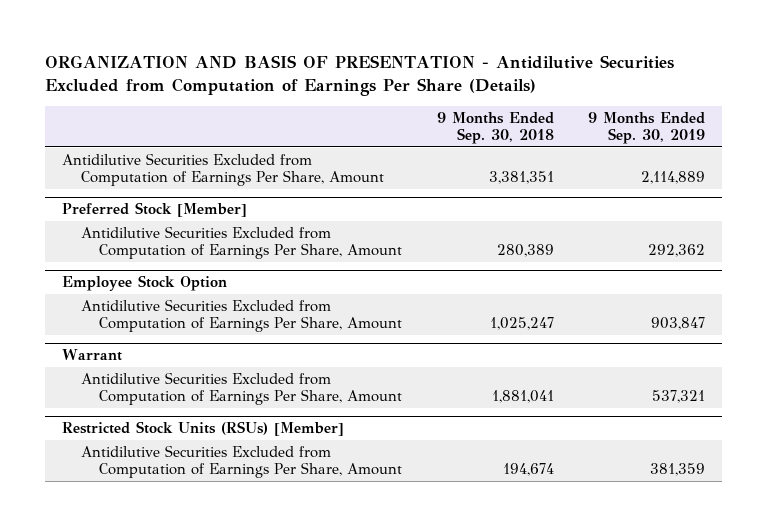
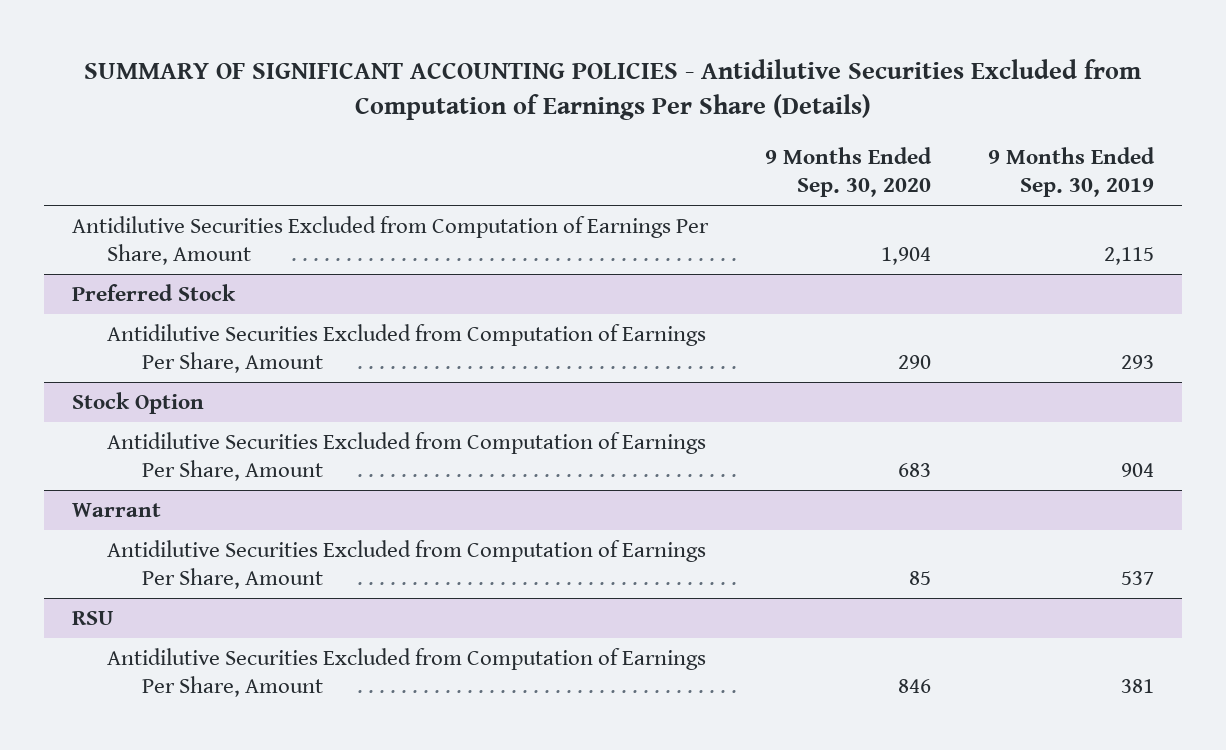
[45,55,675,97] ORGANIZATION AND BASIS OF PRESENTATION - Antidilutive Securities Excluded from Computation of Earnings Per Share (Details) -> [83,59,1142,121] SUMMARY OF SIGNIFICANT ACCOUNTING POLICIES - Antidilutive Securities Excluded from Computation of Earnings Per Share (Details)
[436,111,554,144] 9 Months Ended Sep. 30, 2018 -> none
none -> [764,146,932,198] 9 Months Ended Sep. 30, 2020
[641,170,706,184] 2,114,889 -> [1103,247,1154,266] 2,115
[62,202,248,218] Preferred Stock [Member] -> [72,283,237,301] Preferred Stock
[648,243,706,257] 292,362 -> [1120,355,1154,370] 293
[62,275,228,292] Employee Stock Option -> [72,391,205,414] Stock Option
[651,316,706,330] 903,847 -> [1120,463,1154,478] 904
[652,389,706,403] 537,321 -> [1120,571,1154,586] 537
[62,421,345,437] Restricted Stock Units (RSUs) [Member] -> [72,610,114,625] RSU
[650,462,706,476] 381,359 -> [1120,679,1154,694] 381

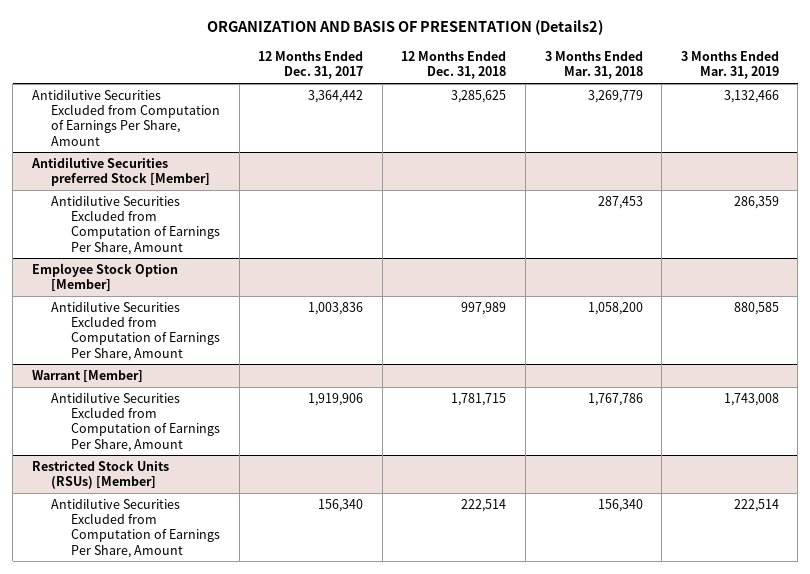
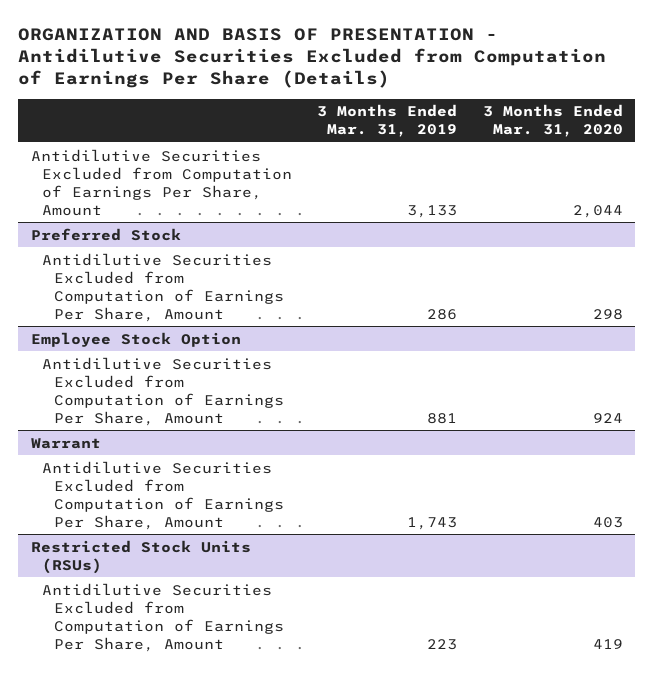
[207,20,604,36] ORGANIZATION AND BASIS OF PRESENTATION (Details2) -> [18,28,607,89] ORGANIZATION AND BASIS OF PRESENTATION - Antidilutive Securities Excluded from Computation of Earnings Per Share (Details)
[258,51,364,80] 12 Months Ended Dec. 31, 2017 -> none
[401,51,507,80] 12 Months Ended Dec. 31, 2018 -> none
[544,51,643,80] 3 Months Ended Mar. 31, 2018 -> none
none -> [482,104,623,138] 3 Months Ended Mar. 31, 2020
[30,157,211,187] Antidilutive Securities preferred Stock [Member] -> none
[723,90,779,104] 3,132,466 -> [407,204,458,218] 3,133
none -> [30,227,181,241] Preferred Stock
[733,196,779,210] 286,359 -> [427,308,458,320] 286
[31,263,178,292] Employee Stock Option [Member] -> [30,331,241,347] Employee Stock Option
[733,302,779,316] 880,585 -> [427,412,458,424] 881
[31,370,143,383] Warrant [Member] -> [30,437,101,449] Warrant
[723,393,779,407] 1,743,008 -> [407,516,458,530] 1,743
[31,461,169,490] Restricted Stock Units (RSUs) [Member] -> [30,539,251,574] Restricted Stock Units (RSUs)
[733,499,779,513] 222,514 -> [427,638,458,650] 223

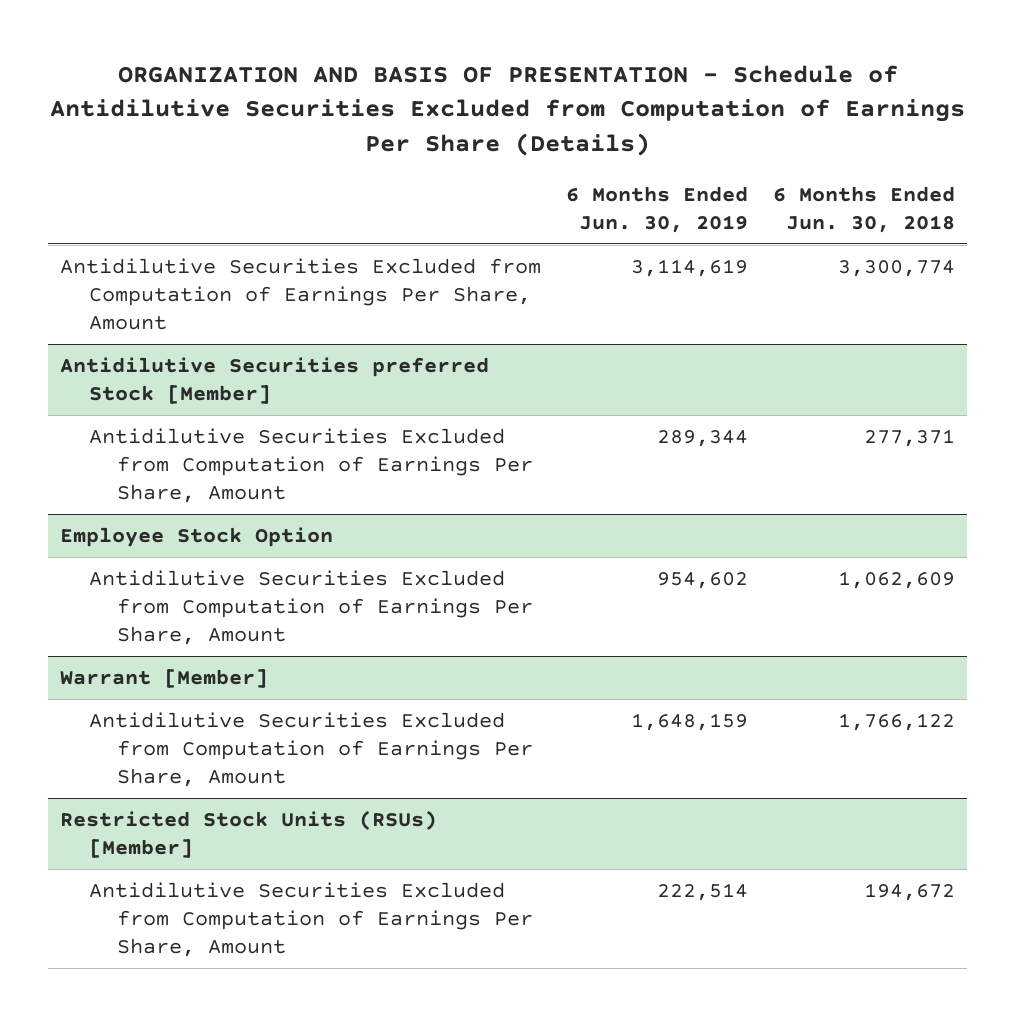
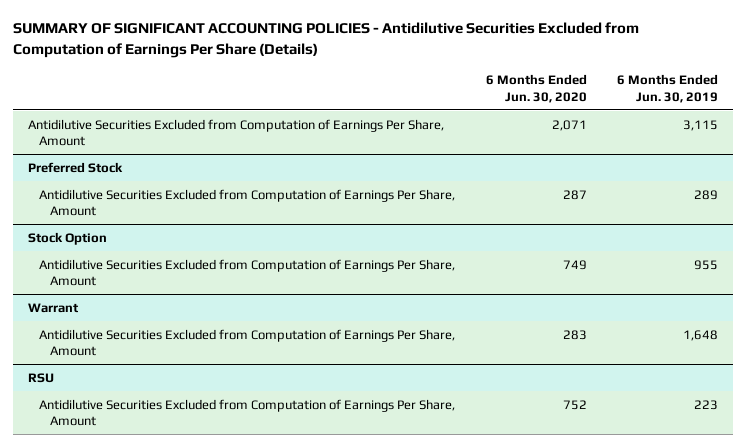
[49,65,965,156] ORGANIZATION AND BASIS OF PRESENTATION - Schedule of Antidilutive Securities Excluded from Computation of Earnings Per Share (Details) -> [13,22,640,58] SUMMARY OF SIGNIFICANT ACCOUNTING POLICIES - Antidilutive Securities Excluded from Computation of Earnings Per Share (Details)
[773,185,956,233] 6 Months Ended Jun. 30, 2018 -> none
none -> [485,74,587,103] 6 Months Ended Jun. 30, 2020
[60,356,490,405] Antidilutive Securities preferred Stock [Member] -> none
[631,258,749,277] 3,114,619 -> [682,119,718,131] 3,115
none -> [28,161,124,173] Preferred Stock
[657,429,749,447] 289,344 -> [693,189,718,200] 289
[60,526,334,547] Employee Stock Option -> [28,231,108,245] Stock Option
[657,571,749,589] 954,602 -> [693,259,718,270] 955
[60,668,269,688] Warrant [Member] -> [28,302,80,313] Warrant
[631,712,749,731] 1,648,159 -> [682,329,718,341] 1,648
[60,809,438,859] Restricted Stock Units (RSUs) [Member] -> [28,372,55,383] RSU
[657,882,749,901] 222,514 -> [693,399,718,410] 223

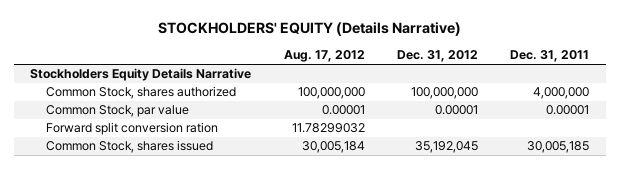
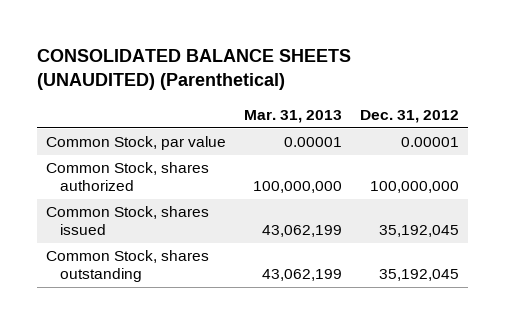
[157,22,461,37] STOCKHOLDERS' EQUITY (Details Narrative) -> [37,48,352,91] CONSOLIDATED BALANCE SHEETS (UNAUDITED) (Parenthetical)
[283,50,365,63] Aug. 17, 2012 -> none
[510,50,590,63] Dec. 31, 2011 -> none
none -> [244,110,343,124] Mar. 31, 2013
[30,68,252,82] Stockholders Equity Details Narrative -> none
[46,122,219,136] Forward split conversion ration -> none
[46,86,237,100] Common Stock, shares authorized -> [46,162,210,192] Common Stock, shares authorized
none -> [46,250,210,283] Common Stock, shares outstanding

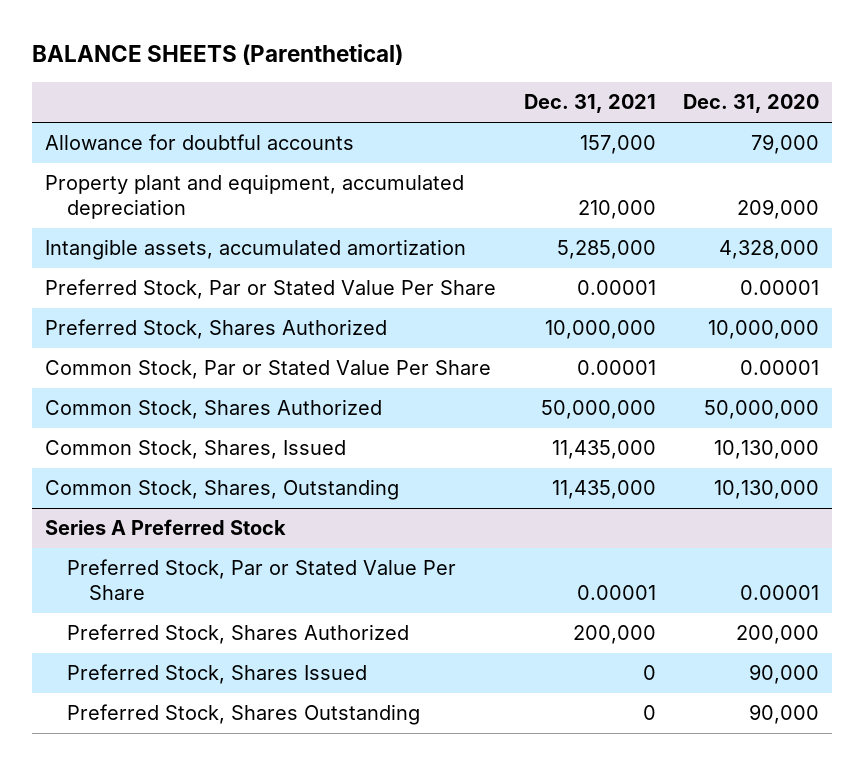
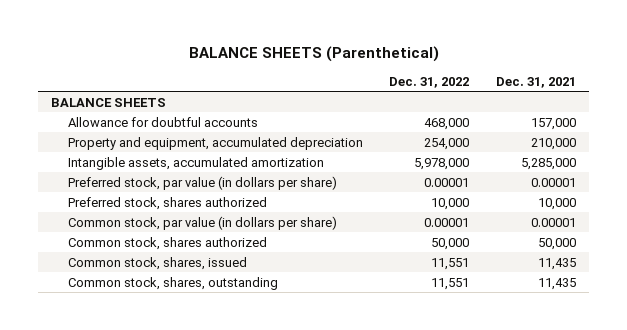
[682,94,819,114] Dec. 31, 2020 -> none
none -> [389,76,470,88] Dec. 31, 2022
none -> [51,97,167,107] BALANCE SHEETS
[45,174,465,219] Property plant and equipment, accumulated depreciation -> [67,136,363,150] Property and equipment, accumulated depreciation
[45,519,287,536] Series A Preferred Stock -> none
[66,559,456,600] Preferred Stock, Par or Stated Value Per Share -> none
[66,624,409,645] Preferred Stock, Shares Authorized -> none
[66,664,367,685] Preferred Stock, Shares Issued -> none
[66,704,420,726] Preferred Stock, Shares Outstanding -> none
[45,279,497,300] Preferred Stock, Par or Stated Value Per Share -> [67,175,337,190] Preferred stock, par value (in dollars per share)
[45,319,388,340] Preferred Stock, Shares Authorized -> [67,196,267,210] Preferred stock, shares authorized
[544,320,656,340] 10,000,000 -> [537,197,576,210] 10,000
[45,360,492,380] Common Stock, Par or Stated Value Per Share -> [67,215,337,230] Common stock, par value (in dollars per share)
[45,399,383,420] Common Stock, Shares Authorized -> [67,236,267,250] Common stock, shares authorized
[540,400,656,420] 50,000,000 -> [537,237,576,250] 50,000
[45,440,347,460] Common Stock, Shares, Issued -> [67,256,247,270] Common stock, shares, issued
[551,440,656,460] 11,435,000 -> [537,257,576,270] 11,435
[45,479,400,501] Common Stock, Shares, Outstanding -> [67,276,278,290] Common stock, shares, outstanding
[551,480,656,500] 11,435,000 -> [537,277,576,290] 11,435

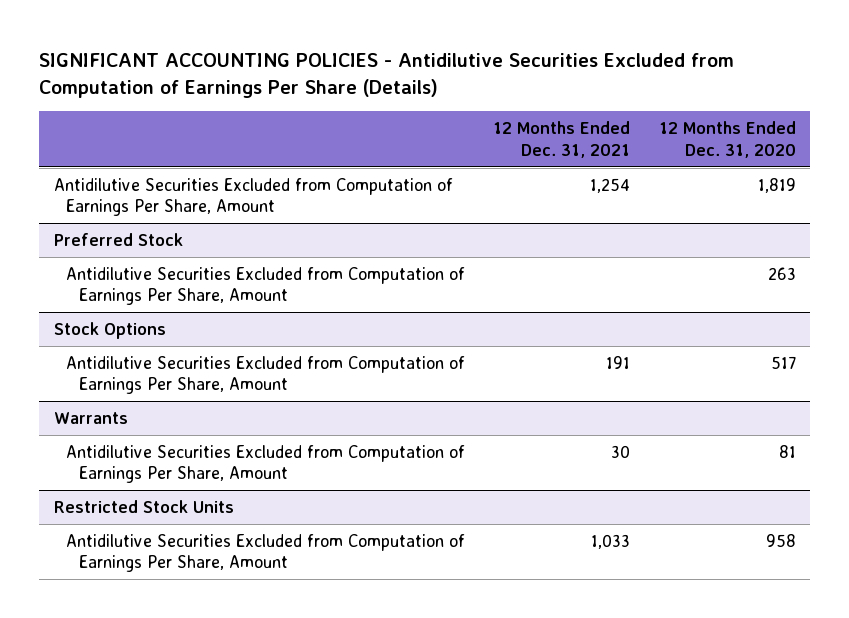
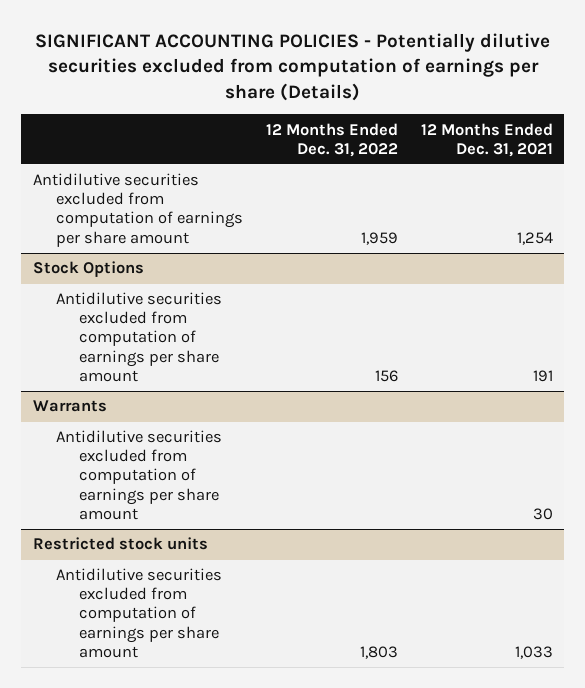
[39,52,735,98] SIGNIFICANT ACCOUNTING POLICIES - Antidilutive Securities Excluded from Computation of Earnings Per Share (Details) -> [34,32,550,101] SIGNIFICANT ACCOUNTING POLICIES - Potentially dilutive securities excluded from computation of earnings per share (Details)
[658,121,796,158] 12 Months Ended Dec. 31, 2020 -> none
none -> [265,122,398,157] 12 Months Ended Dec. 31, 2022
[53,232,183,246] Preferred Stock -> none
[66,266,466,306] Antidilutive Securities Excluded from Computation of Earnings Per Share, Amount -> none
[53,177,453,217] Antidilutive Securities Excluded from Computation of Earnings Per Share, Amount -> [32,173,243,247] Antidilutive securities excluded from computation of earnings per share amount
[66,355,466,395] Antidilutive Securities Excluded from Computation of Earnings Per Share, Amount -> [55,292,222,382] Antidilutive securities excluded from computation of earnings per share amount
[66,444,466,484] Antidilutive Securities Excluded from Computation of Earnings Per Share, Amount -> [55,430,222,520] Antidilutive securities excluded from computation of earnings per share amount
[53,499,234,513] Restricted Stock Units -> [32,537,208,551] Restricted stock units
[66,533,466,573] Antidilutive Securities Excluded from Computation of Earnings Per Share, Amount -> [55,568,222,658] Antidilutive securities excluded from computation of earnings per share amount

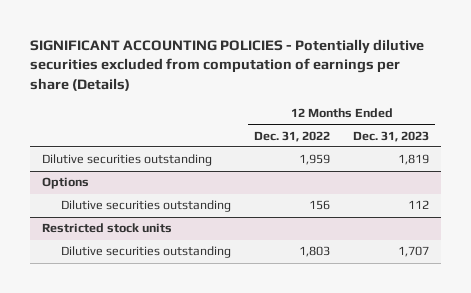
[420,122,553,157] 12 Months Ended Dec. 31, 2021 -> none
none -> [353,130,430,142] Dec. 31, 2023
[32,400,107,413] Warrants -> none
[55,430,222,520] Antidilutive securities excluded from computation of earnings per share amount -> none
[32,173,243,247] Antidilutive securities excluded from computation of earnings per share amount -> [41,154,212,167] Dilutive securities outstanding
[32,261,144,278] Stock Options -> [41,177,89,190] Options
[55,292,222,382] Antidilutive securities excluded from computation of earnings per share amount -> [61,200,232,213] Dilutive securities outstanding
[55,568,222,658] Antidilutive securities excluded from computation of earnings per share amount -> [61,246,232,259] Dilutive securities outstanding

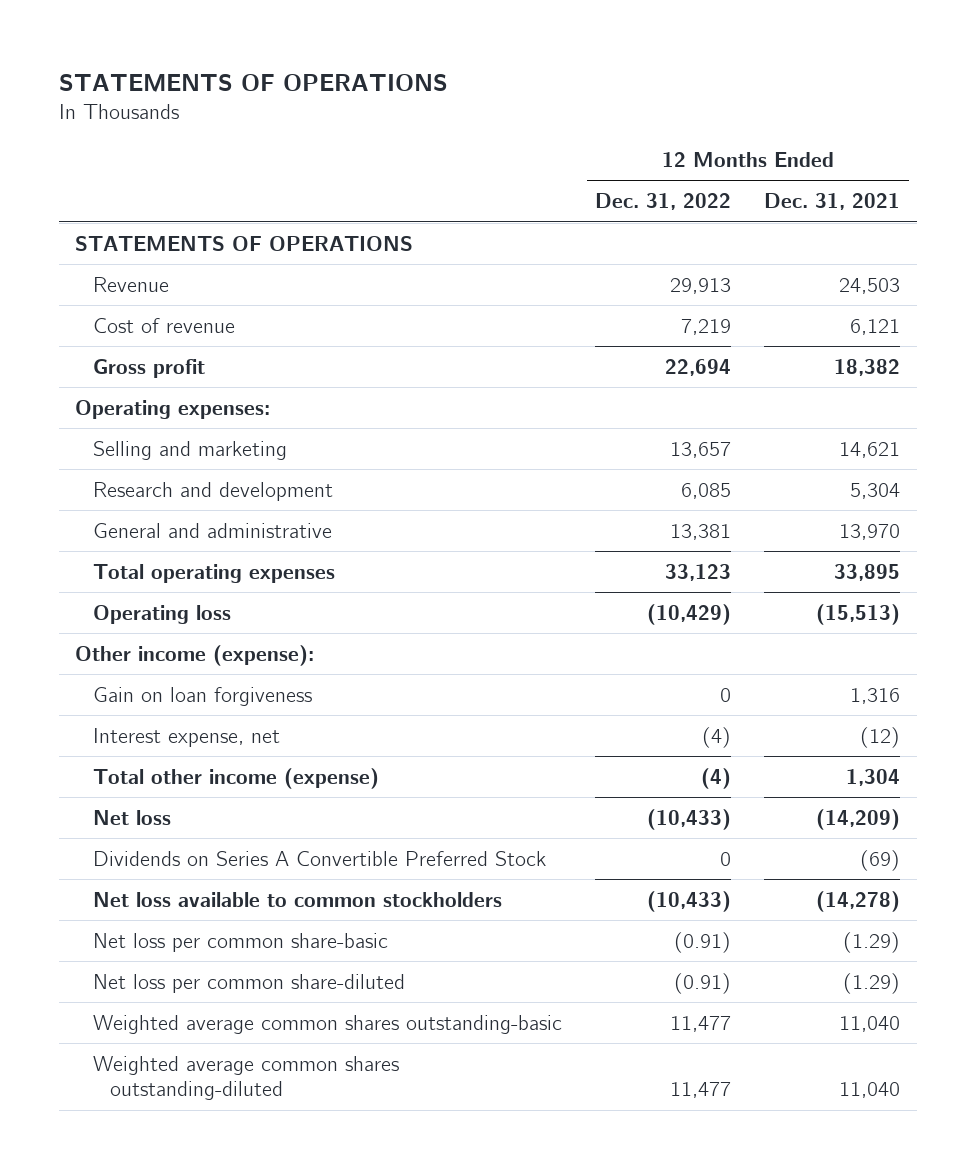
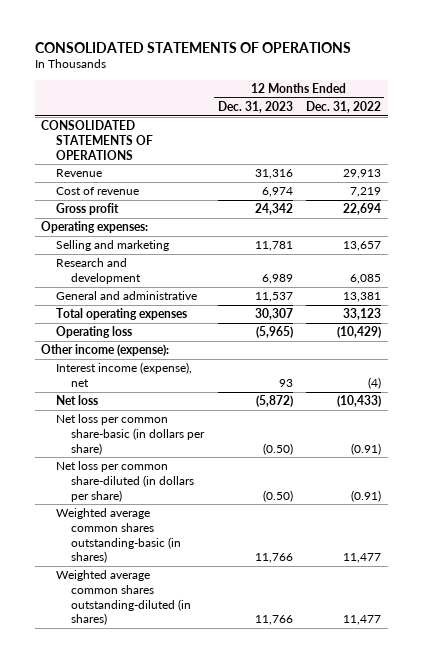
[58,73,448,92] STATEMENTS OF OPERATIONS -> [34,41,351,53] CONSOLIDATED STATEMENTS OF OPERATIONS
[764,193,901,211] Dec. 31, 2021 -> none
none -> [217,100,293,113] Dec. 31, 2023
[75,235,414,251] STATEMENTS OF OPERATIONS -> [41,120,154,160] CONSOLIDATED STATEMENTS OF OPERATIONS
[92,686,312,706] Gain on loan forgiveness -> none
[92,767,379,789] Total other income (expense) -> none
[92,727,280,747] Interest expense, net -> [56,362,193,387] Interest income (expense), net
[92,850,546,866] Dividends on Series A Convertible Preferred Stock -> none
[92,891,502,907] Net loss available to common stockholders -> none
[92,932,388,952] Net loss per common share-basic -> [56,414,206,455] Net loss per common share-basic (in dollars per share)
[92,973,405,993] Net loss per common share-diluted -> [56,461,195,502] Net loss per common share-diluted (in dollars per share)
[92,1014,562,1034] Weighted average common shares outstanding-basic -> [56,508,182,564] Weighted average common shares outstanding-basic (in shares)
[92,1055,399,1101] Weighted average common shares outstanding-diluted -> [56,570,192,626] Weighted average common shares outstanding-diluted (in shares)

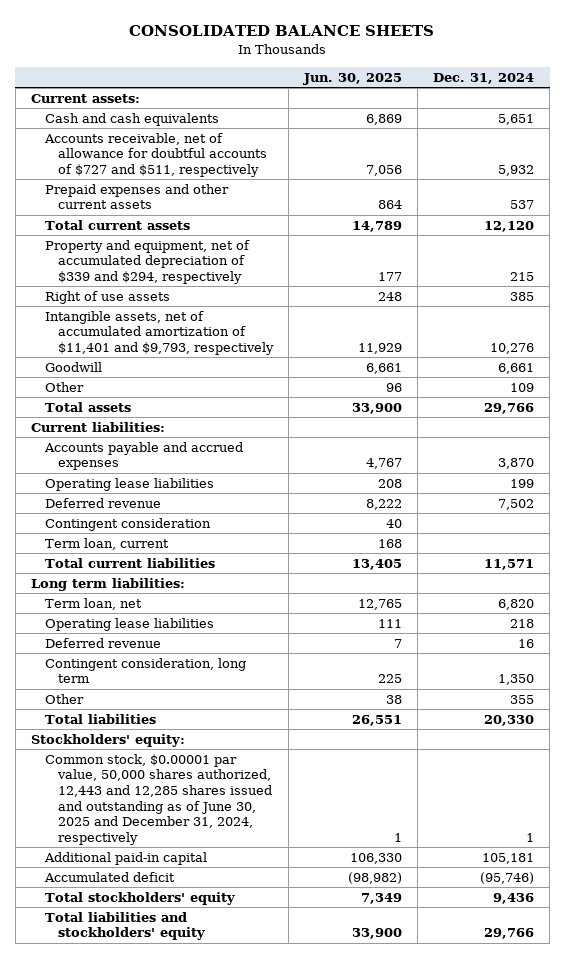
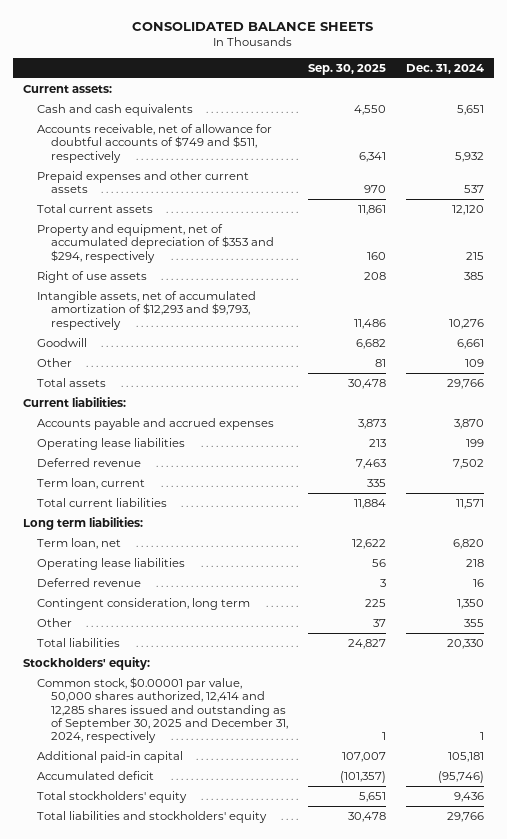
[303,72,403,85] Jun. 30, 2025 -> none
none -> [308,63,387,75] Sep. 30, 2025
[43,132,268,178] Accounts receivable, net of allowance for doubtful accounts of $727 and $511, respectively -> [37,124,273,163] Accounts receivable, net of allowance for doubtful accounts of $749 and $511, respectively
[44,239,250,285] Property and equipment, net of accumulated depreciation of $339 and $294, respectively -> [37,224,275,263] Property and equipment, net of accumulated depreciation of $353 and $294, respectively
[44,310,275,356] Intangible assets, net of accumulated amortization of $11,401 and $9,793, respectively -> [37,291,257,330] Intangible assets, net of accumulated amortization of $12,293 and $9,793, respectively
[44,517,211,531] Contingent consideration -> none
[44,753,273,845] Common stock, $0.00001 par value, 50,000 shares authorized, 12,443 and 12,285 shares issued and outstanding as of June 30, 2025 and December 31, 2024, respectively -> [37,677,289,744] Common stock, $0.00001 par value, 50,000 shares authorized, 12,414 and 12,285 shares issued and outstanding as of September 30, 2025 and December 31, 2024, respectively

